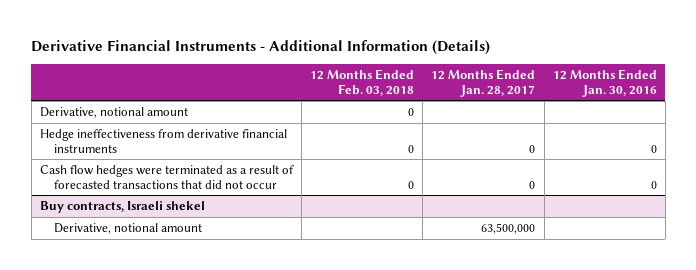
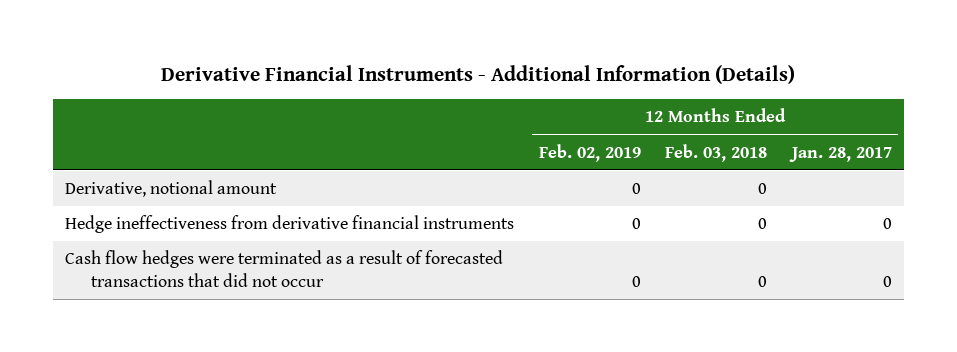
[552,68,657,97] 12 Months Ended Jan. 30, 2016 -> none
none -> [538,143,641,162] 12 Months Ended Feb. 02, 2019
[39,200,205,213] Buy contracts, Israeli shekel -> none
[54,222,203,234] Derivative, notional amount -> none

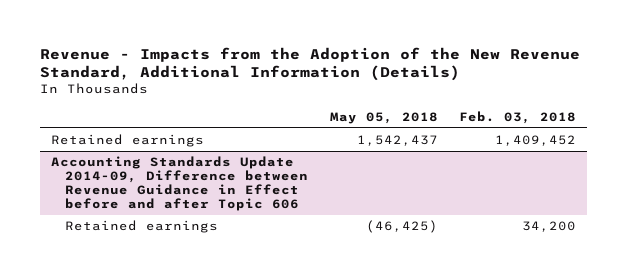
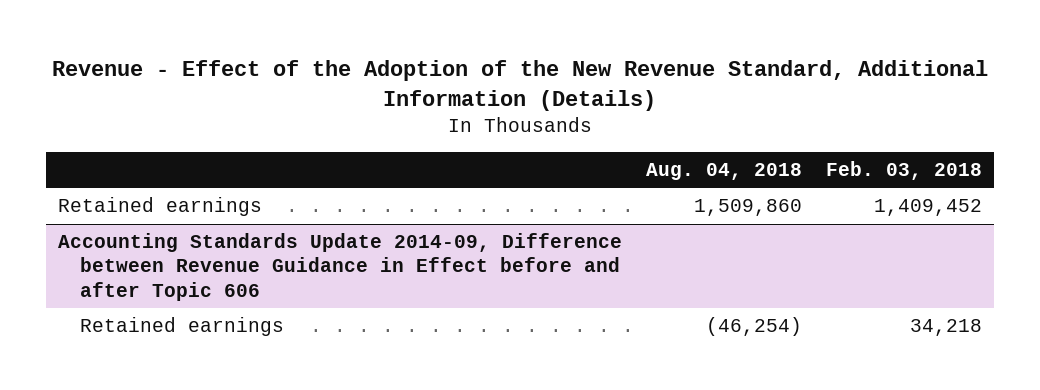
[40,46,581,82] Revenue - Impacts from the Adoption of the New Revenue Standard, Additional Information (Details) -> [52,60,989,112] Revenue - Effect of the Adoption of the New Revenue Standard, Additional Information (Details)
[329,111,438,124] May 05, 2018 -> none
none -> [646,162,803,180] Aug. 04, 2018
[522,221,577,233] 34,200 -> [909,319,982,337] 34,218

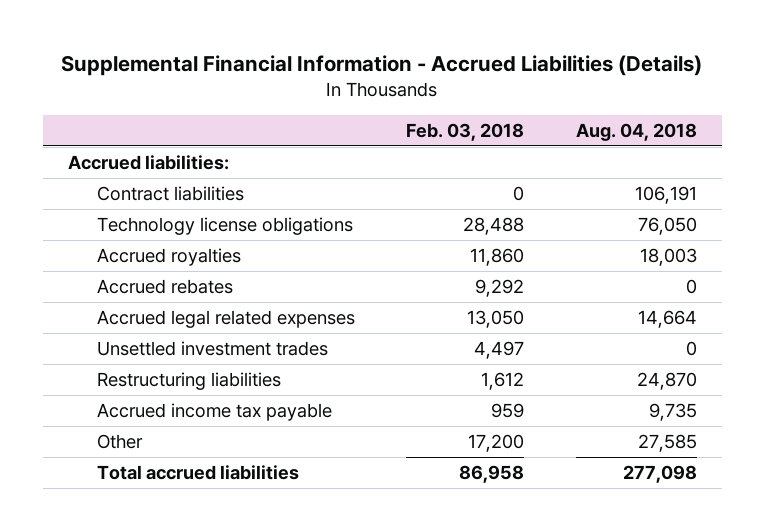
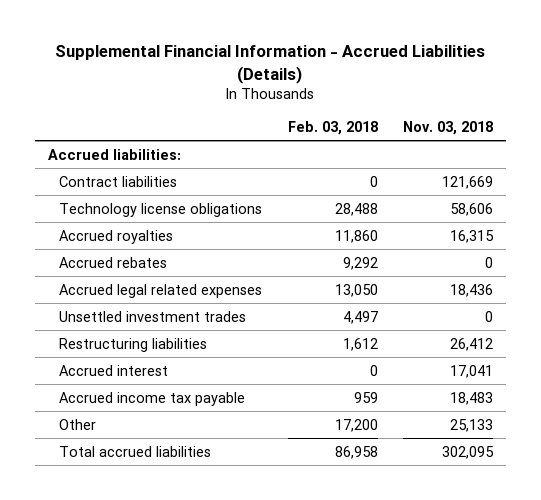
[575,122,697,141] Aug. 04, 2018 -> none
none -> [402,120,493,135] Nov. 03, 2018
none -> [59,364,169,376] Accrued interest

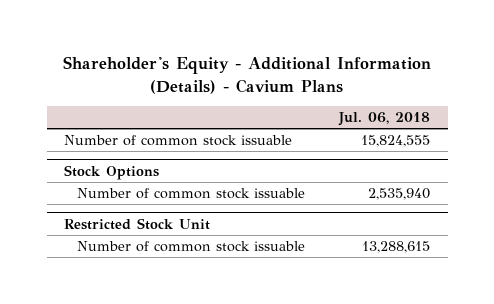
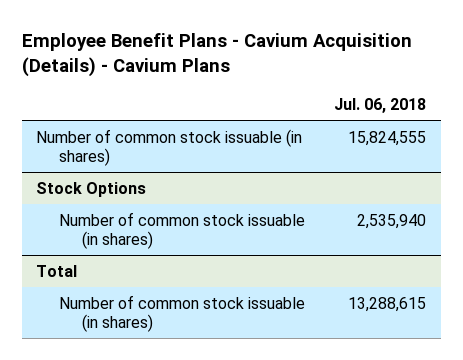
[63,56,432,94] Shareholder's Equity - Additional Information (Details) - Cavium Plans -> [21,32,412,78] Employee Benefit Plans - Cavium Acquisition (Details) - Cavium Plans
[63,135,292,147] Number of common stock issuable -> [36,128,303,167] Number of common stock issuable (in shares)
[76,188,305,200] Number of common stock issuable -> [59,211,306,250] Number of common stock issuable (in shares)
[63,217,210,230] Restricted Stock Unit -> [36,264,78,277] Total
[76,241,305,253] Number of common stock issuable -> [59,294,306,333] Number of common stock issuable (in shares)

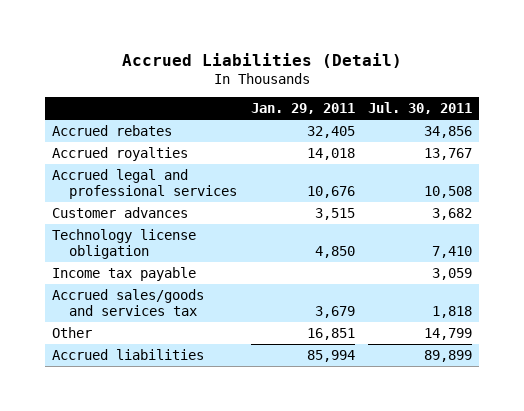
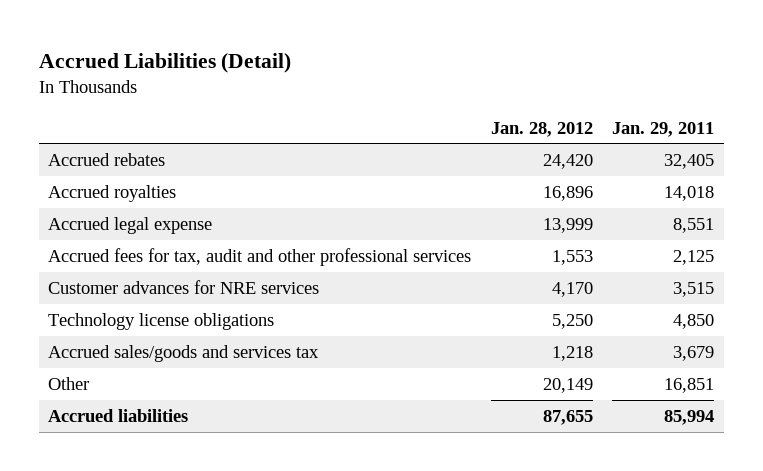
[368,102,473,115] Jul. 30, 2011 -> none
none -> [490,121,593,137] Jan. 28, 2012
[51,168,238,199] Accrued legal and professional services -> none
[51,266,196,281] Income tax payable -> none
none -> [48,217,213,235] Accrued legal expense
none -> [48,248,472,267] Accrued fees for tax, audit and other professional services
[51,206,188,218] Customer advances -> [48,280,320,295] Customer advances for NRE services
[51,228,196,259] Technology license obligation -> [48,313,275,331] Technology license obligations

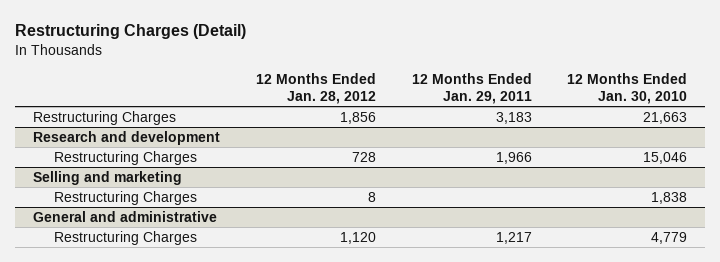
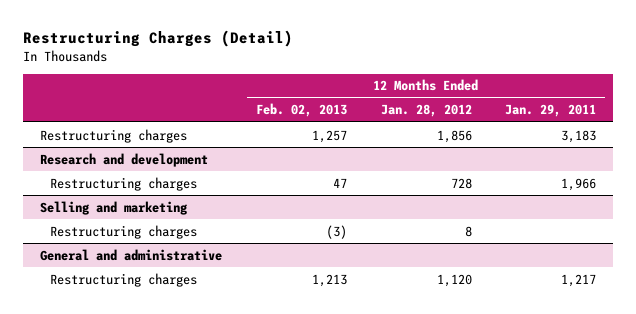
[567,73,688,104] 12 Months Ended Jan. 30, 2010 -> none
none -> [255,103,347,118] Feb. 02, 2013
[32,110,176,125] Restructuring Charges -> [40,128,188,143] Restructuring charges
[54,150,198,165] Restructuring Charges -> [50,176,198,191] Restructuring charges
[54,190,198,205] Restructuring Charges -> [50,224,198,239] Restructuring charges
[54,230,198,245] Restructuring Charges -> [50,272,198,287] Restructuring charges

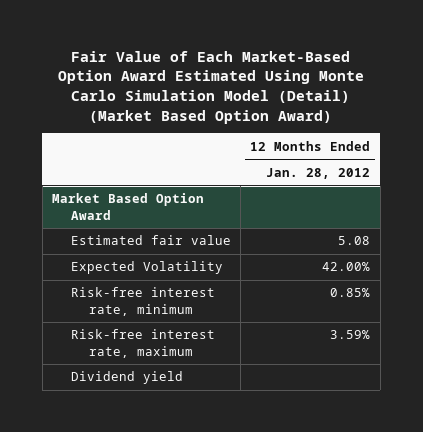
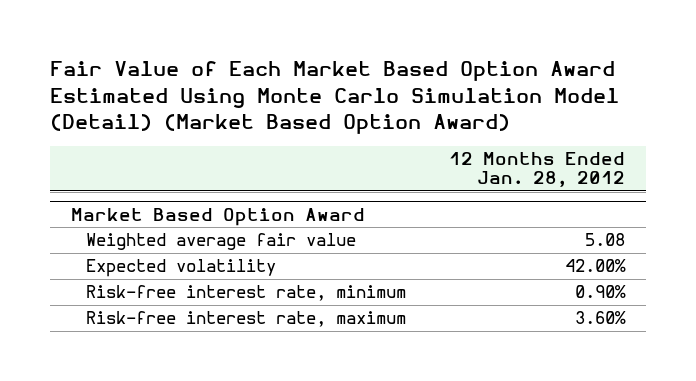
[58,50,365,124] Fair Value of Each Market-Based Option Award Estimated Using Monte Carlo Simulation Model (Detail) (Market Based Option Award) -> [50,61,620,134] Fair Value of Each Market Based Option Award Estimated Using Monte Carlo Simulation Model (Detail) (Market Based Option Award)
[70,371,183,385] Dividend yield -> none
[70,235,231,246] Estimated fair value -> [86,233,357,251] Weighted average fair value
[70,261,223,275] Expected Volatility -> [86,259,277,278] Expected volatility
[330,288,371,298] 0.85% -> [574,285,626,299] 0.90%
[330,330,371,340] 3.59% -> [574,311,626,325] 3.60%

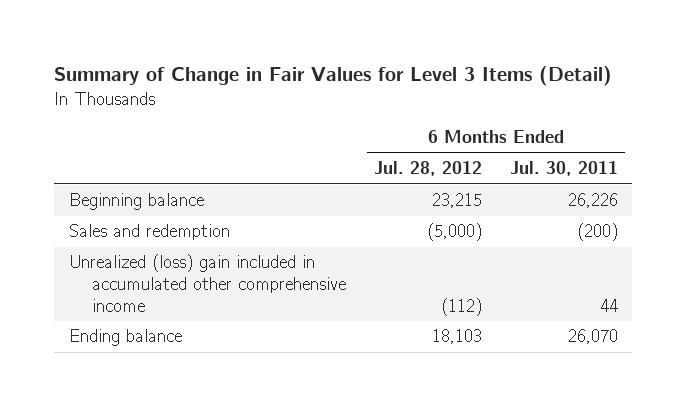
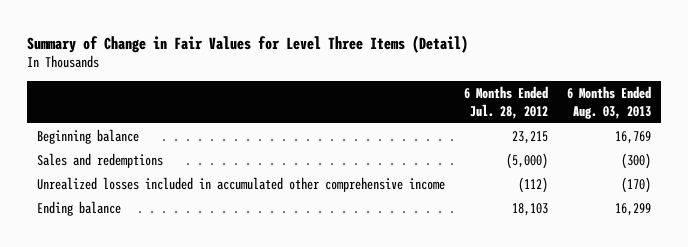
[54,66,613,87] Summary of Change in Fair Values for Level 3 Items (Detail) -> [27,34,469,53] Summary of Change in Fair Values for Level Three Items (Detail)
[509,161,618,177] Jul. 30, 2011 -> none
none -> [567,85,652,119] 6 Months Ended Aug. 03, 2013
[68,224,230,241] Sales and redemption -> [36,152,163,168] Sales and redemptions
[68,254,346,312] Unrealized (loss) gain included in accumulated other comprehensive income -> [36,176,445,192] Unrealized losses included in accumulated other comprehensive income

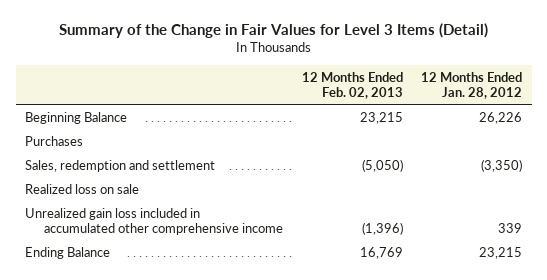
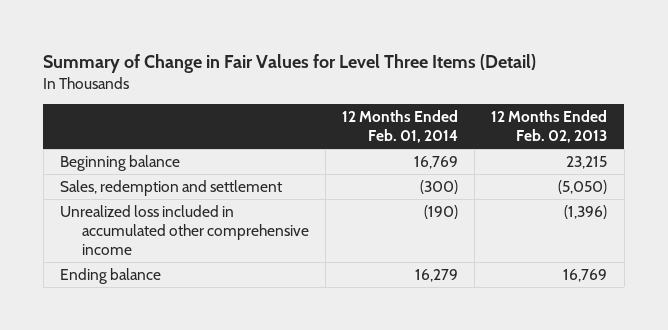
[58,23,488,39] Summary of the Change in Fair Values for Level 3 Items (Detail) -> [43,53,537,73] Summary of Change in Fair Values for Level Three Items (Detail)
[421,71,523,99] 12 Months Ended Jan. 28, 2012 -> none
none -> [341,110,458,144] 12 Months Ended Feb. 01, 2014
[25,135,84,146] Purchases -> none
[25,111,128,124] Beginning Balance -> [60,155,181,172] Beginning balance
[25,183,140,194] Realized loss on sale -> none
[25,207,284,235] Unrealized gain loss included in accumulated other comprehensive income -> [60,205,309,255] Unrealized loss included in accumulated other comprehensive income
[25,246,111,259] Ending Balance -> [60,268,162,285] Ending balance

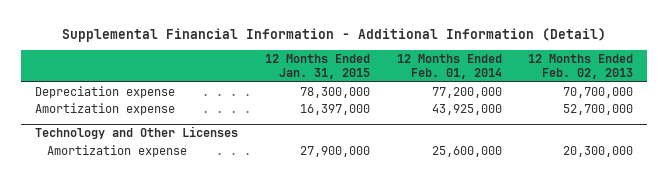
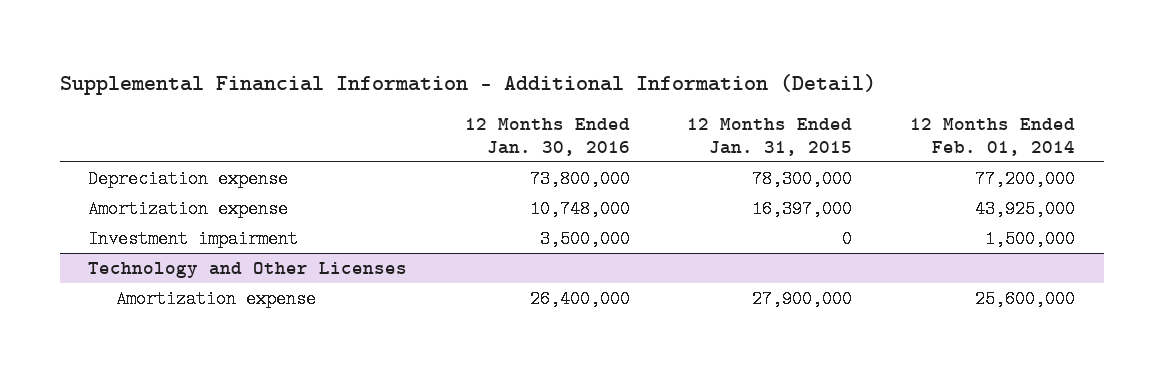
[528,54,634,80] 12 Months Ended Feb. 02, 2013 -> none
none -> [464,117,630,156] 12 Months Ended Jan. 30, 2016
none -> [88,229,299,248] Investment impairment

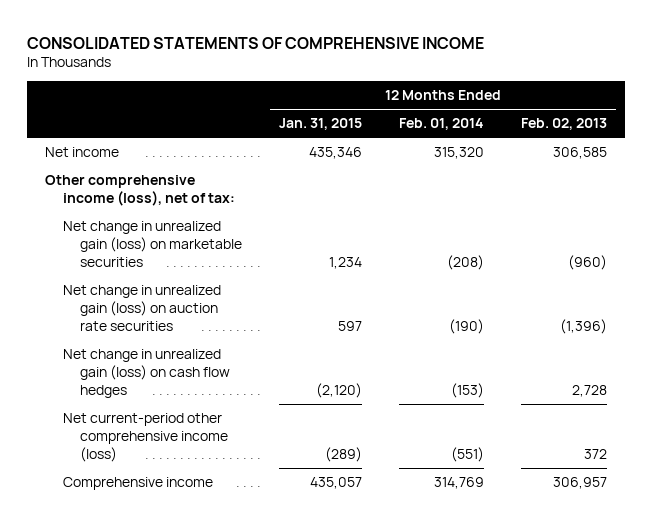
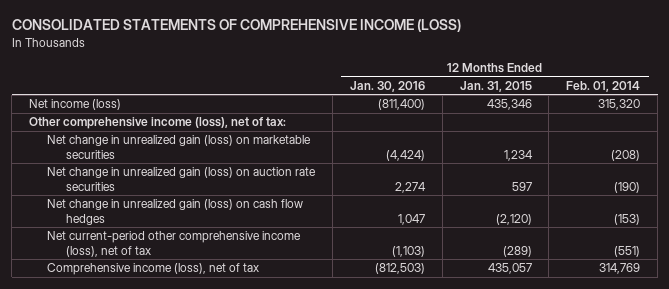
[27,36,485,49] CONSOLIDATED STATEMENTS OF COMPREHENSIVE INCOME -> [11,19,461,33] CONSOLIDATED STATEMENTS OF COMPREHENSIVE INCOME (LOSS)
[520,118,607,131] Feb. 02, 2013 -> none
none -> [349,80,425,92] Jan. 30, 2016
[45,147,120,158] Net income -> [28,99,121,111] Net income (loss)
[62,413,229,462] Net current-period other comprehensive income (loss) -> [47,231,302,258] Net current-period other comprehensive income (loss), net of tax
[62,477,213,491] Comprehensive income -> [47,263,260,276] Comprehensive income (loss), net of tax

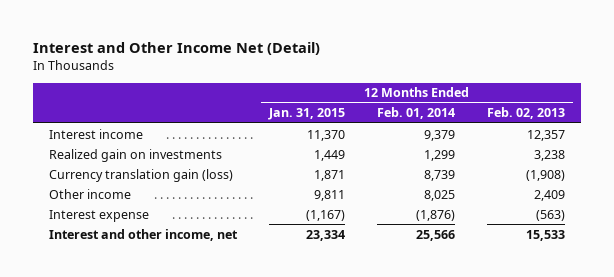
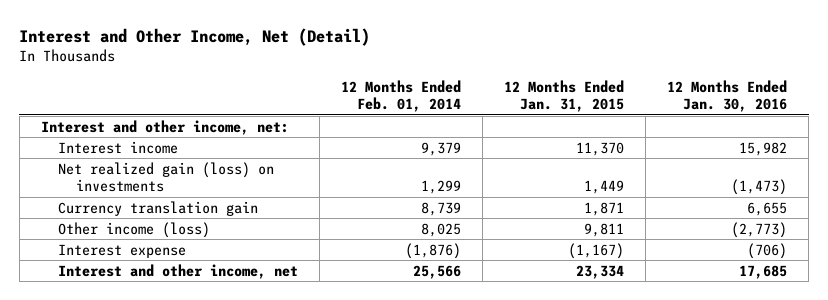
[33,42,321,56] Interest and Other Income Net (Detail) -> [19,27,371,46] Interest and Other Income, Net (Detail)
[486,107,565,120] Feb. 02, 2013 -> none
none -> [667,79,788,113] 12 Months Ended Jan. 30, 2016
none -> [40,119,289,135] Interest and other income, net:
[49,148,223,162] Realized gain on investments -> [58,161,275,193] Net realized gain (loss) on investments
[49,168,234,182] Currency translation gain (loss) -> [58,200,259,216] Currency translation gain
[49,188,132,199] Other income -> [58,221,211,238] Other income (loss)

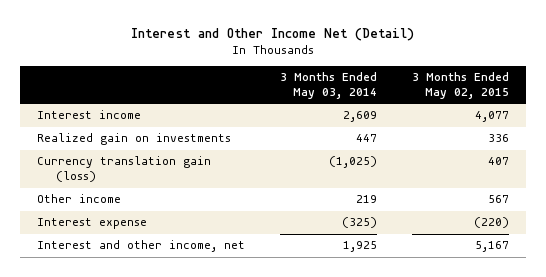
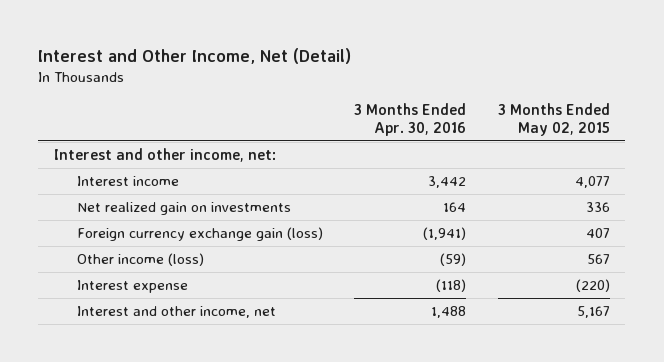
[130,28,414,42] Interest and Other Income Net (Detail) -> [38,47,352,64] Interest and Other Income, Net (Detail)
[279,72,377,100] 3 Months Ended May 03, 2014 -> none
none -> [354,103,467,137] 3 Months Ended Apr. 30, 2016
none -> [54,147,277,162] Interest and other income, net:
[37,133,232,146] Realized gain on investments -> [77,201,292,215] Net realized gain on investments
[37,156,212,183] Currency translation gain (loss) -> [77,226,324,241] Foreign currency exchange gain (loss)
[37,194,122,204] Other income -> [77,252,205,266] Other income (loss)

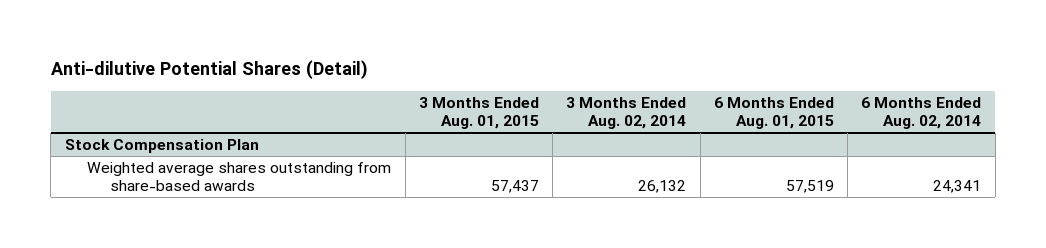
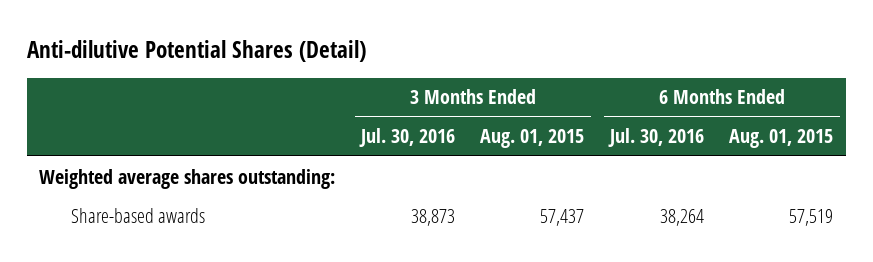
[566,96,687,130] 3 Months Ended Aug. 02, 2014 -> none
[861,96,982,130] 6 Months Ended Aug. 02, 2014 -> none
none -> [358,128,455,148] Jul. 30, 2016
none -> [607,128,704,148] Jul. 30, 2016
[64,139,259,154] Stock Compensation Plan -> none
none -> [39,168,336,189] Weighted average shares outstanding:
[87,162,392,192] Weighted average shares outstanding from share-based awards -> [70,207,205,223] Share-based awards

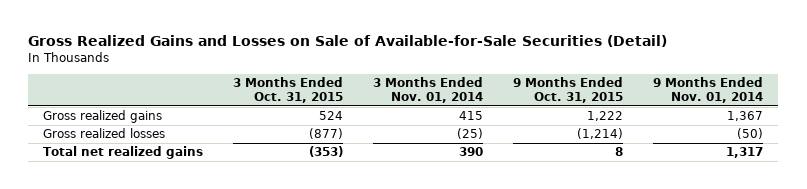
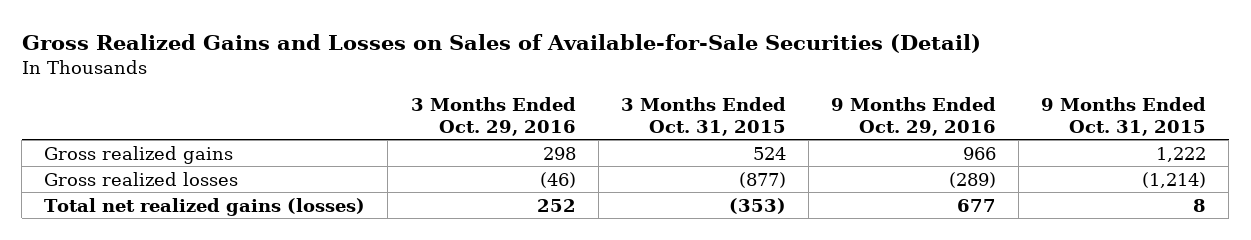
[28,35,668,48] Gross Realized Gains and Losses on Sale of Available-for-Sale Securities (Detail) -> [21,33,981,53] Gross Realized Gains and Losses on Sales of Available-for-Sale Securities (Detail)
[373,76,484,104] 3 Months Ended Nov. 01, 2014 -> none
[653,76,764,104] 9 Months Ended Nov. 01, 2014 -> none
none -> [410,97,576,136] 3 Months Ended Oct. 29, 2016
none -> [831,97,997,136] 9 Months Ended Oct. 29, 2016
[43,146,204,160] Total net realized gains -> [44,197,366,216] Total net realized gains (losses)

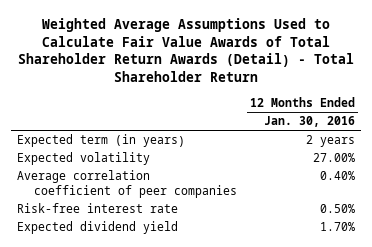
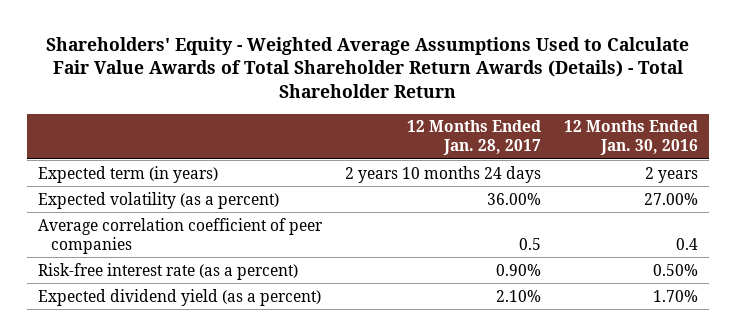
[18,17,355,83] Weighted Average Assumptions Used to Calculate Fair Value Awards of Total Shareholder Return Awards (Detail) - Total Shareholder Return -> [45,36,689,99] Shareholders' Equity - Weighted Average Assumptions Used to Calculate Fair Value Awards of Total Shareholder Return Awards (Details) - Total Shareholder Return
none -> [406,120,541,156] 12 Months Ended Jan. 28, 2017
[17,152,151,166] Expected volatility -> [38,191,280,209] Expected volatility (as a percent)
[320,171,356,181] 0.40% -> [675,237,698,250] 0.4
[17,203,179,214] Risk-free interest rate -> [38,262,299,280] Risk-free interest rate (as a percent)
[17,221,179,235] Expected dividend yield -> [38,288,322,306] Expected dividend yield (as a percent)

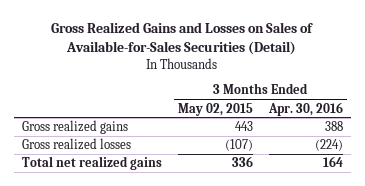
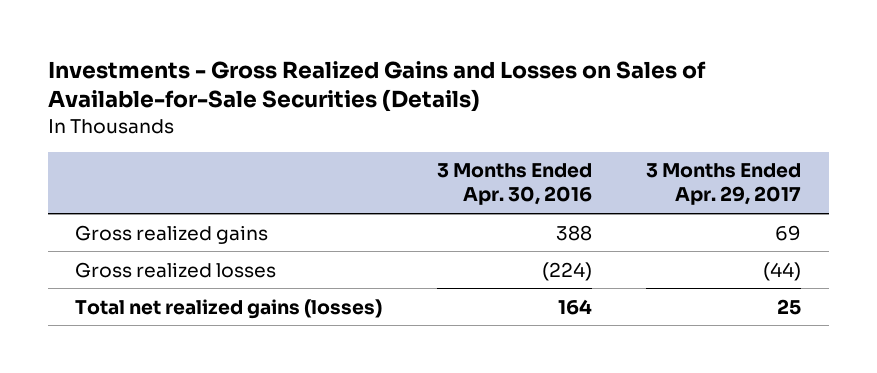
[51,22,314,56] Gross Realized Gains and Losses on Sales of Available-for-Sales Securities (Detail) -> [48,60,707,113] Investments - Gross Realized Gains and Losses on Sales of Available-for-Sale Securities (Details)
[177,102,253,116] May 02, 2015 -> none
none -> [646,163,802,206] 3 Months Ended Apr. 29, 2017
[22,156,163,171] Total net realized gains -> [75,298,383,319] Total net realized gains (losses)

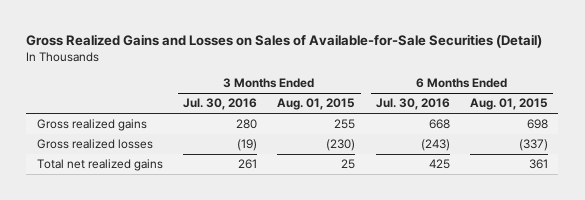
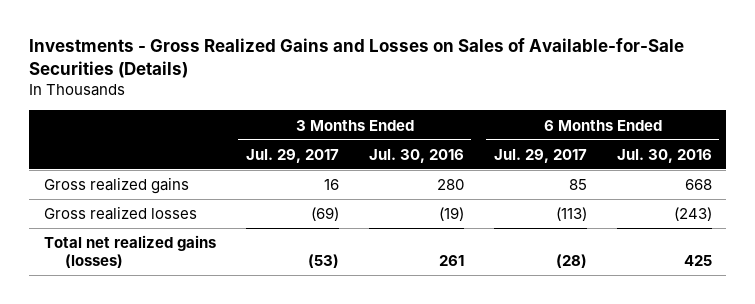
[26,33,543,48] Gross Realized Gains and Losses on Sales of Available-for-Sale Securities (Detail) -> [28,37,684,79] Investments - Gross Realized Gains and Losses on Sales of Available-for-Sale Securities (Details)
[277,98,356,111] Aug. 01, 2015 -> none
[470,98,549,111] Aug. 01, 2015 -> none
none -> [245,148,339,163] Jul. 29, 2017
none -> [493,148,587,163] Jul. 29, 2017
[36,159,163,172] Total net realized gains -> [43,235,216,269] Total net realized gains (losses)

